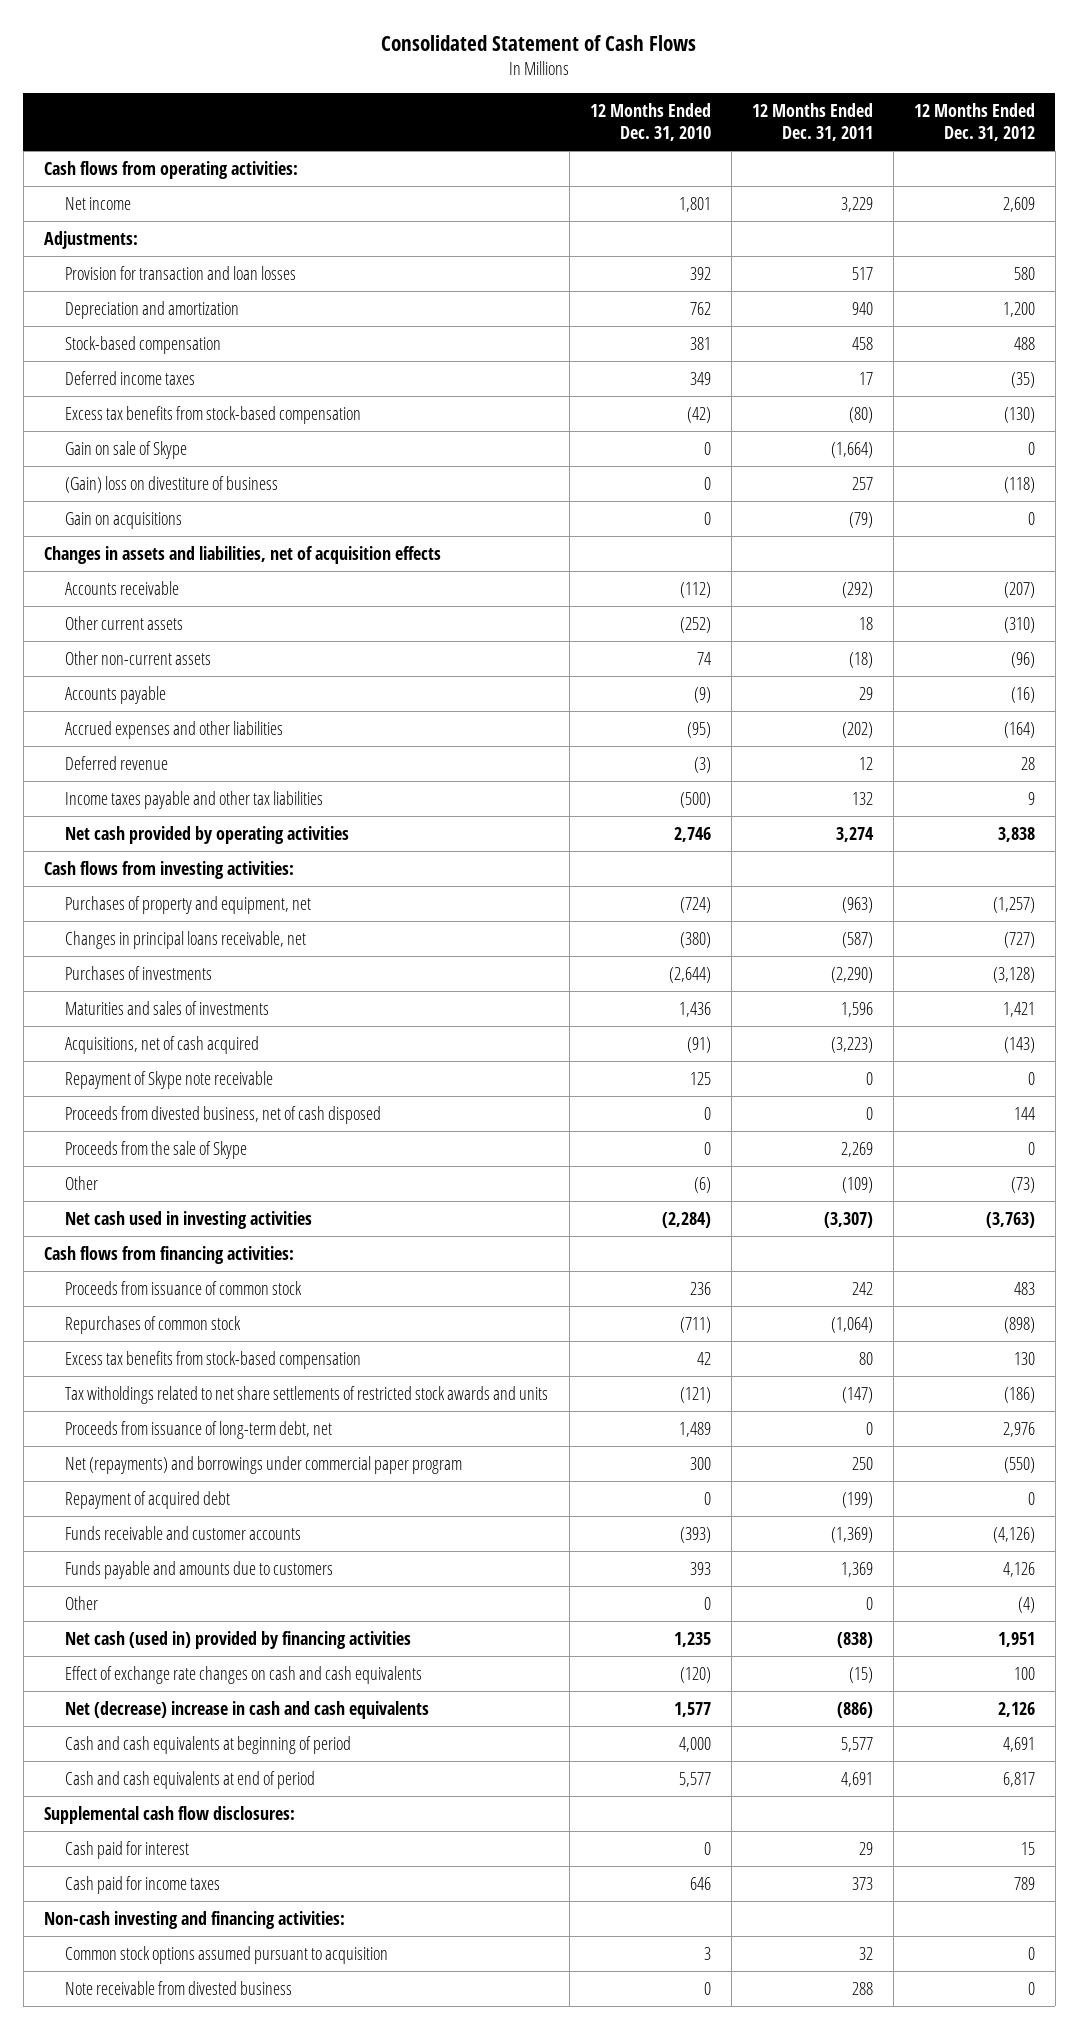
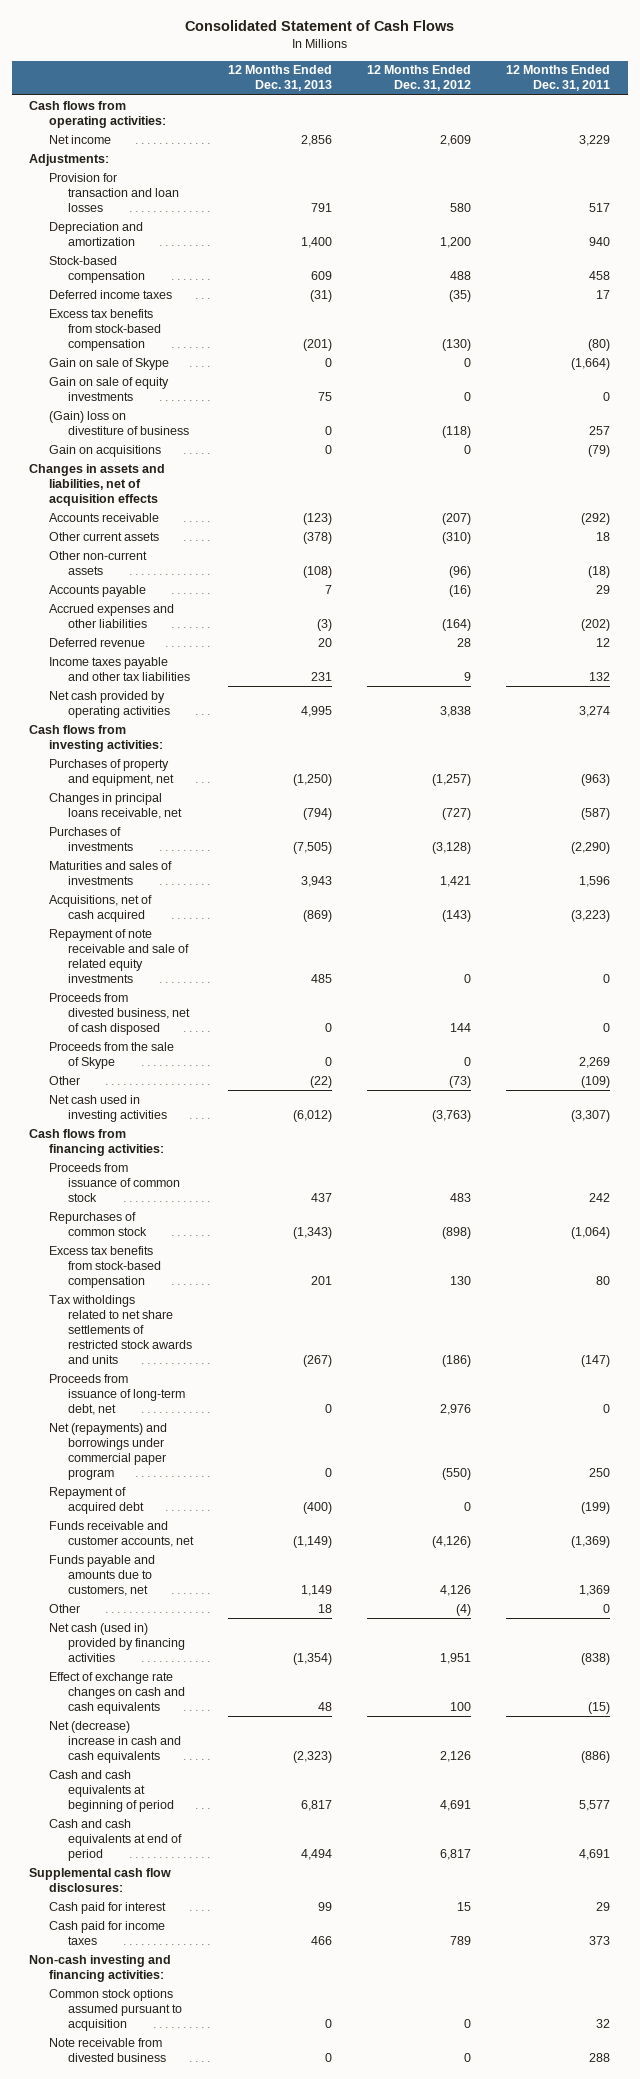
[589,102,711,142] 12 Months Ended Dec. 31, 2010 -> none
none -> [227,65,332,92] 12 Months Ended Dec. 31, 2013
none -> [48,376,169,401] Gain on sale of equity investments
[65,1070,274,1089] Repayment of Skype note receivable -> [48,928,189,983] Repayment of note receivable and sale of related equity investments
[65,1525,302,1540] Funds receivable and customer accounts -> [48,1520,194,1547] Funds receivable and customer accounts, net
[65,1560,334,1579] Funds payable and amounts due to customers -> [48,1554,155,1596] Funds payable and amounts due to customers, net

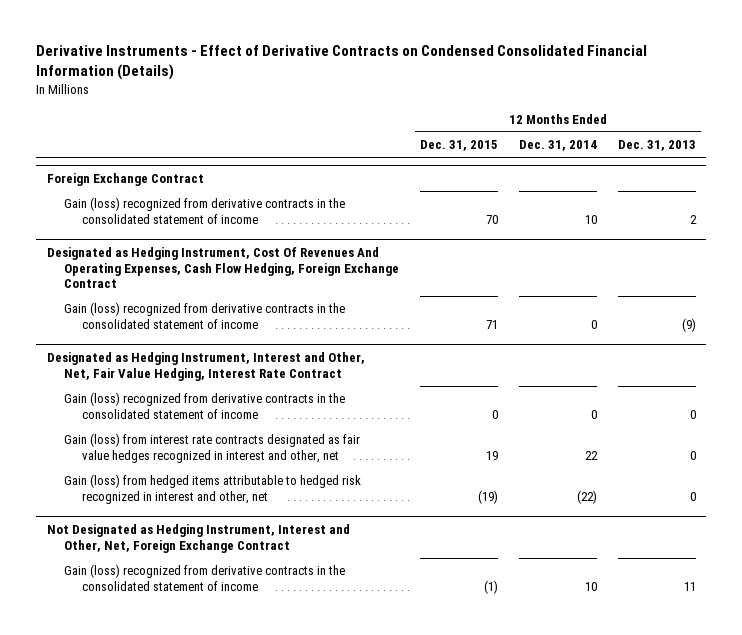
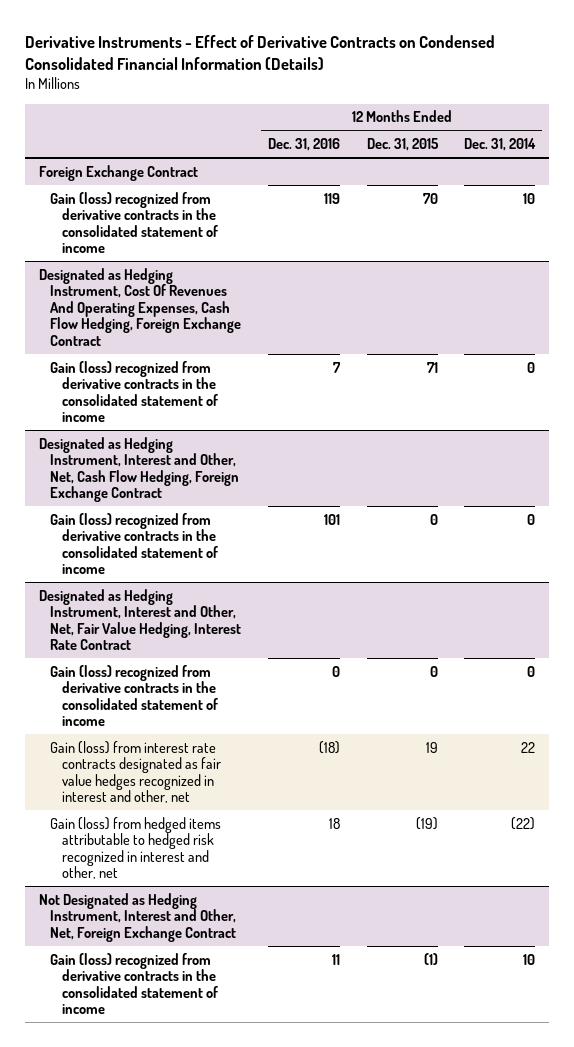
[617,140,696,152] Dec. 31, 2013 -> none
none -> [267,138,340,152] Dec. 31, 2016
none -> [38,436,240,503] Designated as Hedging Instrument, Interest and Other, Net, Cash Flow Hedging, Foreign Exchange Contract
none -> [50,512,218,575] Gain (loss) recognized from derivative contracts in the consolidated statement of income

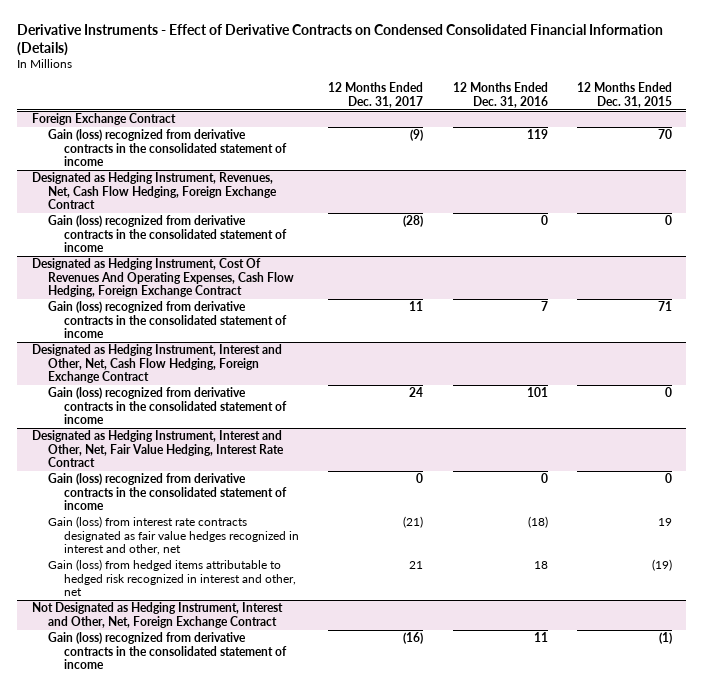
[464,138,537,152] Dec. 31, 2014 -> none
none -> [328,82,424,108] 12 Months Ended Dec. 31, 2017
none -> [31,172,277,210] Designated as Hedging Instrument, Revenues, Net, Cash Flow Hedging, Foreign Exchange Contract
none -> [47,215,288,253] Gain (loss) recognized from derivative contracts in the consolidated statement of income

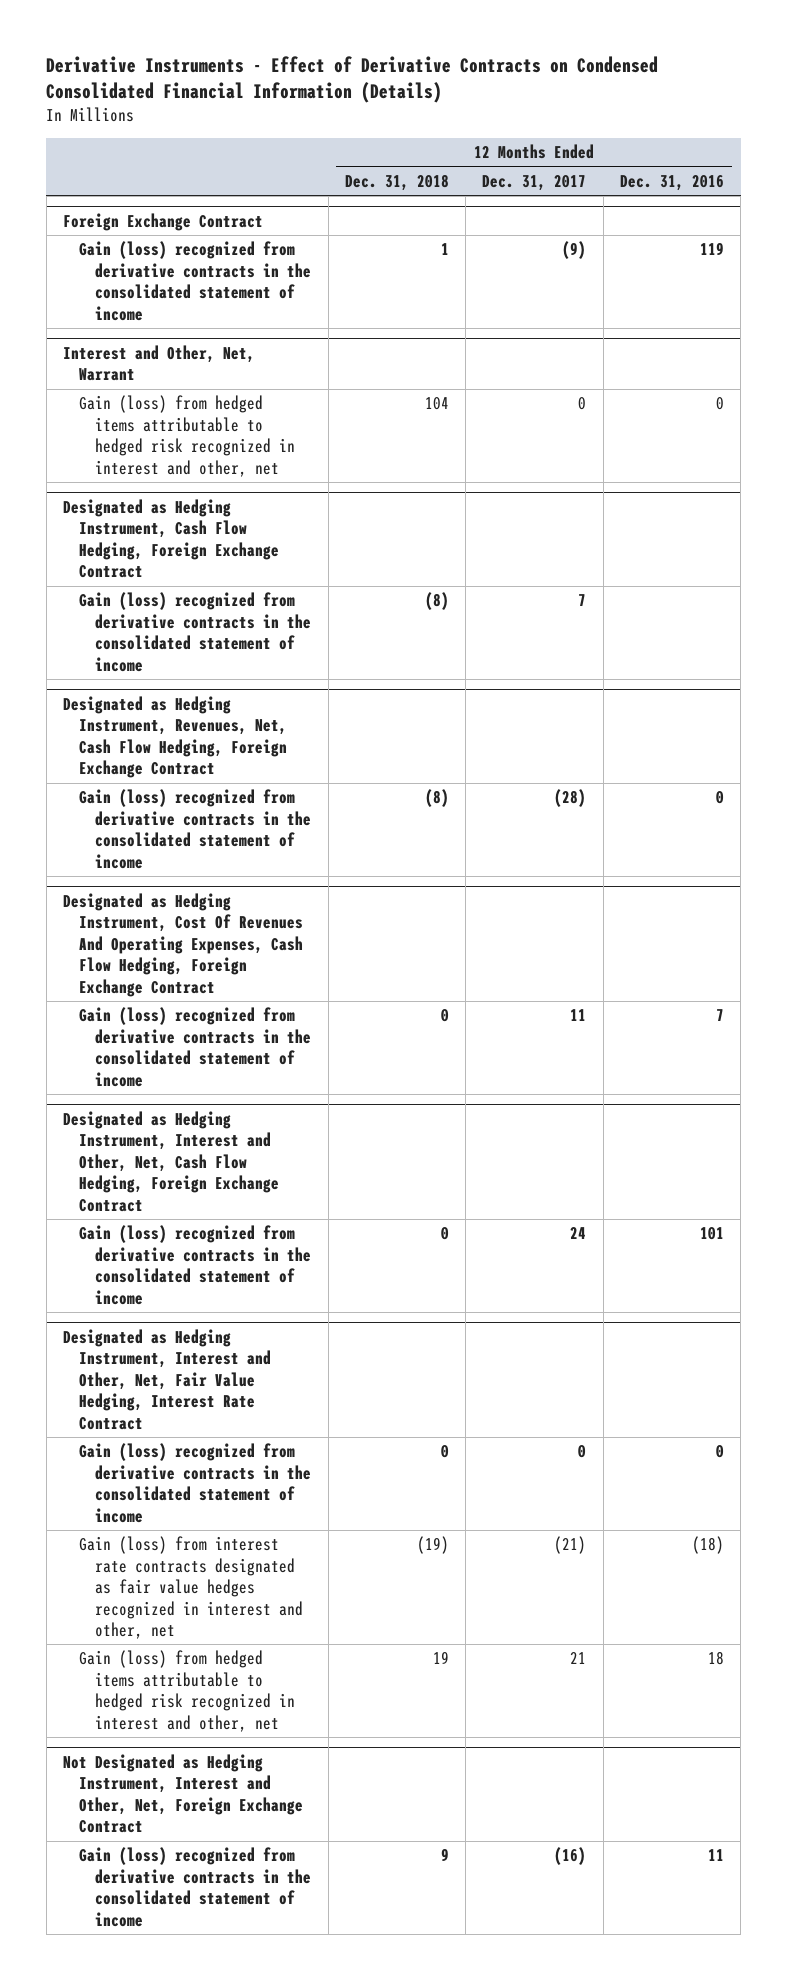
[576,82,672,108] 12 Months Ended Dec. 31, 2015 -> none
none -> [344,173,449,191] Dec. 31, 2018
none -> [63,344,256,382] Interest and Other, Net, Warrant
none -> [79,395,296,477] Gain (loss) from hedged items attributable to hedged risk recognized in interest and other, net
none -> [63,498,280,579] Designated as Hedging Instrument, Cash Flow Hedging, Foreign Exchange Contract
none -> [79,592,312,672] Gain (loss) recognized from derivative contracts in the consolidated statement of income

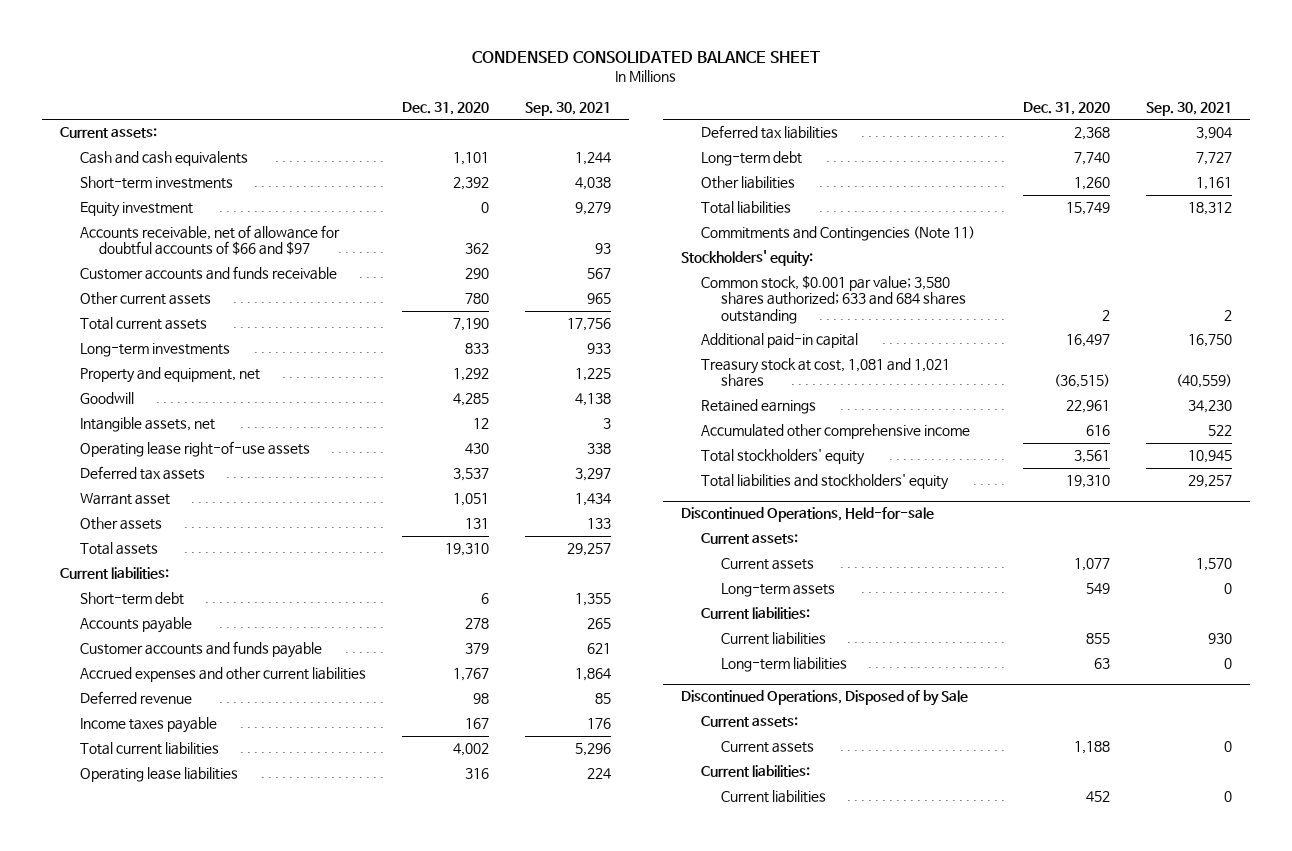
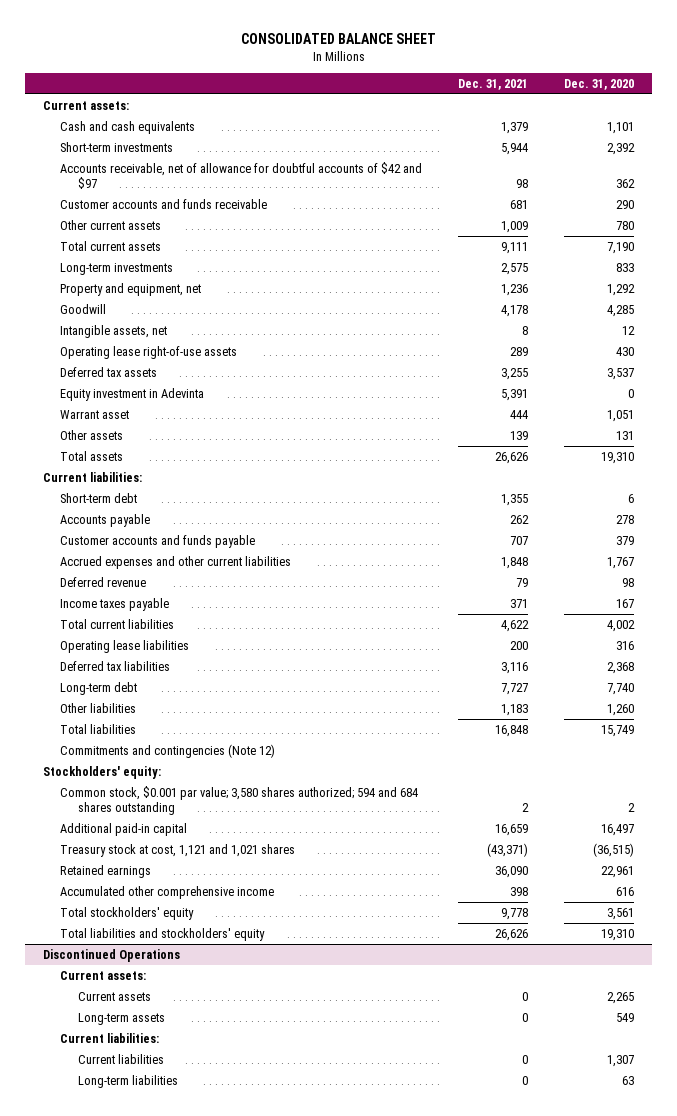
[472,50,821,63] CONDENSED CONSOLIDATED BALANCE SHEET -> [240,33,436,45] CONSOLIDATED BALANCE SHEET
[525,101,612,116] Sep. 30, 2021 -> none
none -> [458,78,529,90] Dec. 31, 2021
[79,202,193,218] Equity investment -> none
[79,225,340,256] Accounts receivable, net of allowance for doubtful accounts of $66 and $97 -> [60,161,423,189] Accounts receivable, net of allowance for doubtful accounts of $42 and $97
none -> [60,387,205,401] Equity investment in Adevinta
[700,226,975,242] Commitments and Contingencies (Note 11) -> [60,743,276,758] Commitments and contingencies (Note 12)
[700,275,966,324] Common stock, $0.001 par value; 3,580 shares authorized; 633 and 684 shares outstanding -> [60,785,419,815] Common stock, $0.001 par value; 3,580 shares authorized; 594 and 684 shares outstanding
[700,358,950,388] Treasury stock at cost, 1,081 and 1,021 shares -> [60,843,296,857] Treasury stock at cost, 1,121 and 1,021 shares
[681,507,935,523] Discontinued Operations, Held-for-sale -> none
none -> [43,948,181,962] Discontinued Operations
[1074,558,1111,572] 1,077 -> [607,991,635,1004] 2,265
[1086,633,1111,645] 855 -> [607,1054,635,1067] 1,307
[681,690,969,707] Discontinued Operations, Disposed of by Sale -> none
[700,716,798,728] Current assets: -> none
[720,741,814,754] Current assets -> none
[700,765,810,778] Current liabilities: -> none
[720,790,826,804] Current liabilities -> none

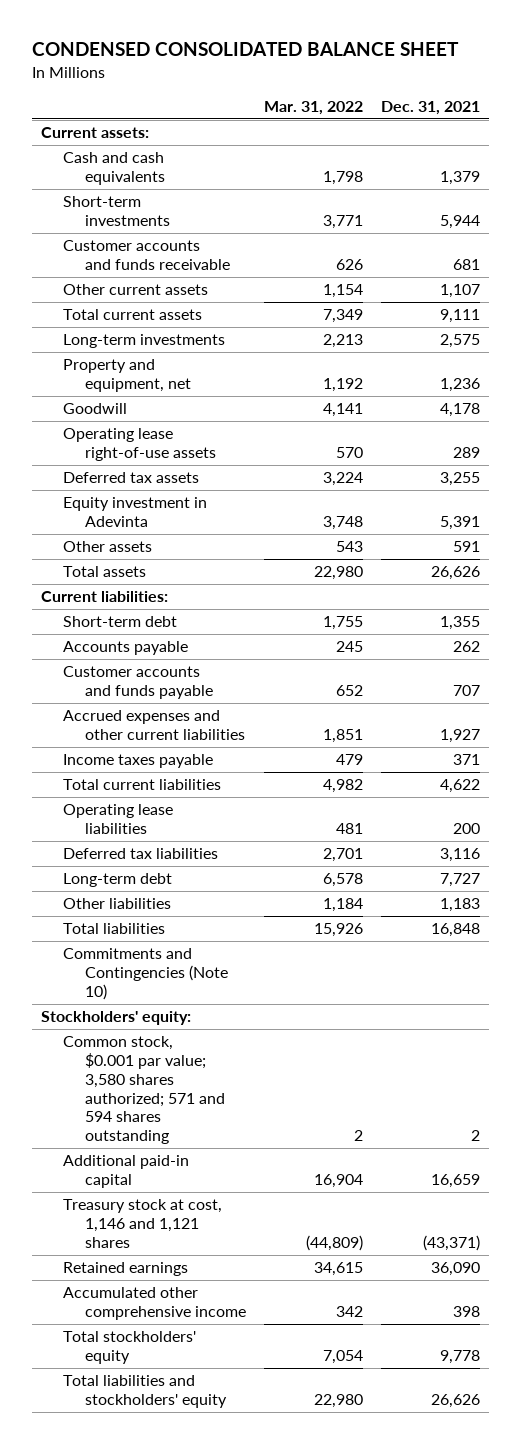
[240,33,436,45] CONSOLIDATED BALANCE SHEET -> [31,42,459,57] CONDENSED CONSOLIDATED BALANCE SHEET
[564,78,635,90] Dec. 31, 2020 -> none
none -> [263,100,363,115] Mar. 31, 2022
[60,161,423,189] Accounts receivable, net of allowance for doubtful accounts of $42 and $97 -> none
[501,220,529,233] 1,009 -> [439,284,480,299] 1,107
[60,324,168,338] Intangible assets, net -> none
[60,409,130,419] Warrant asset -> none
[510,430,529,440] 139 -> [452,541,480,553] 591
[60,576,147,587] Deferred revenue -> none
[501,556,529,569] 1,848 -> [439,729,480,744] 1,927
[60,743,276,758] Commitments and contingencies (Note 12) -> [62,948,229,1000] Commitments and Contingencies (Note 10)
[60,785,419,815] Common stock, $0.001 par value; 3,580 shares authorized; 594 and 684 shares outstanding -> [62,1036,226,1145] Common stock, $0.001 par value; 3,580 shares authorized; 571 and 594 shares outstanding
[60,843,296,857] Treasury stock at cost, 1,121 and 1,021 shares -> [62,1199,222,1248] Treasury stock at cost, 1,146 and 1,121 shares
[43,948,181,962] Discontinued Operations -> none
[60,970,147,980] Current assets: -> none
[77,991,151,1001] Current assets -> none
[77,1012,165,1025] Long-term assets -> none
[60,1032,160,1043] Current liabilities: -> none
[77,1053,164,1064] Current liabilities -> none
[77,1074,178,1088] Long-term liabilities -> none

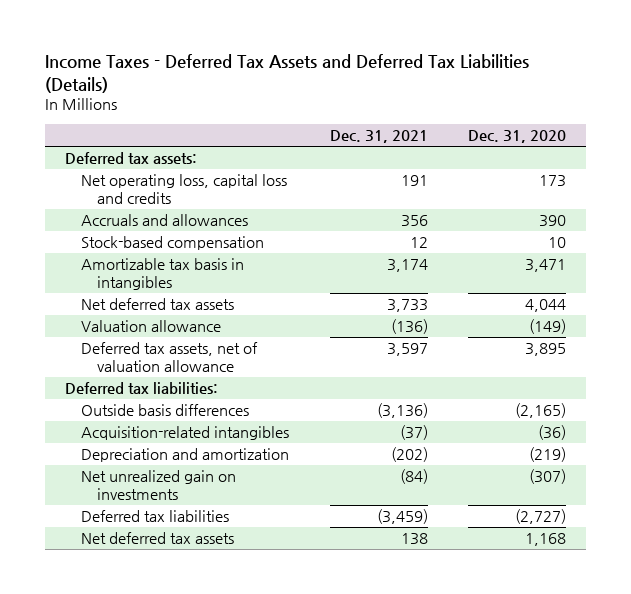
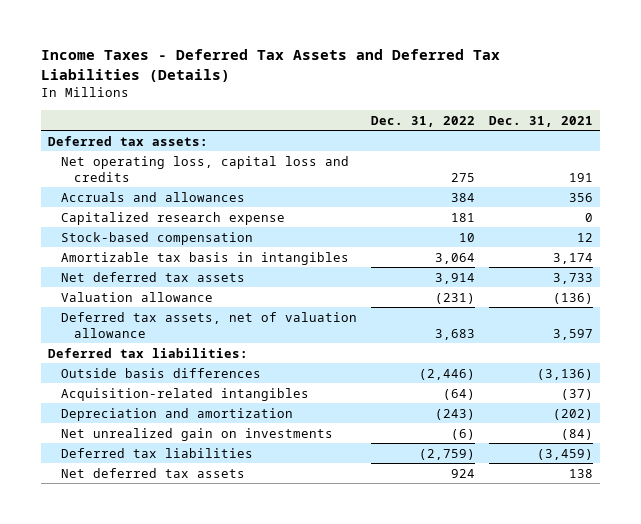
[468,129,567,143] Dec. 31, 2020 -> none
none -> [370,115,475,127] Dec. 31, 2022
none -> [60,211,285,225] Capitalized research expense

